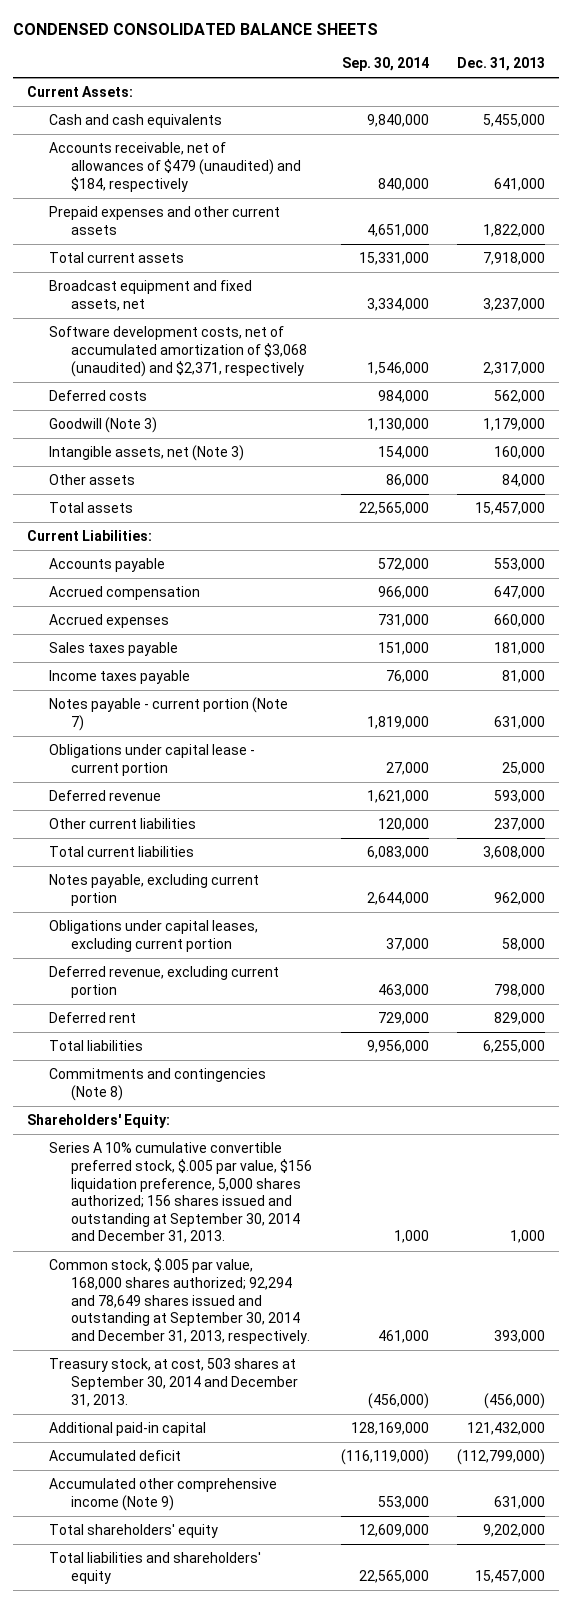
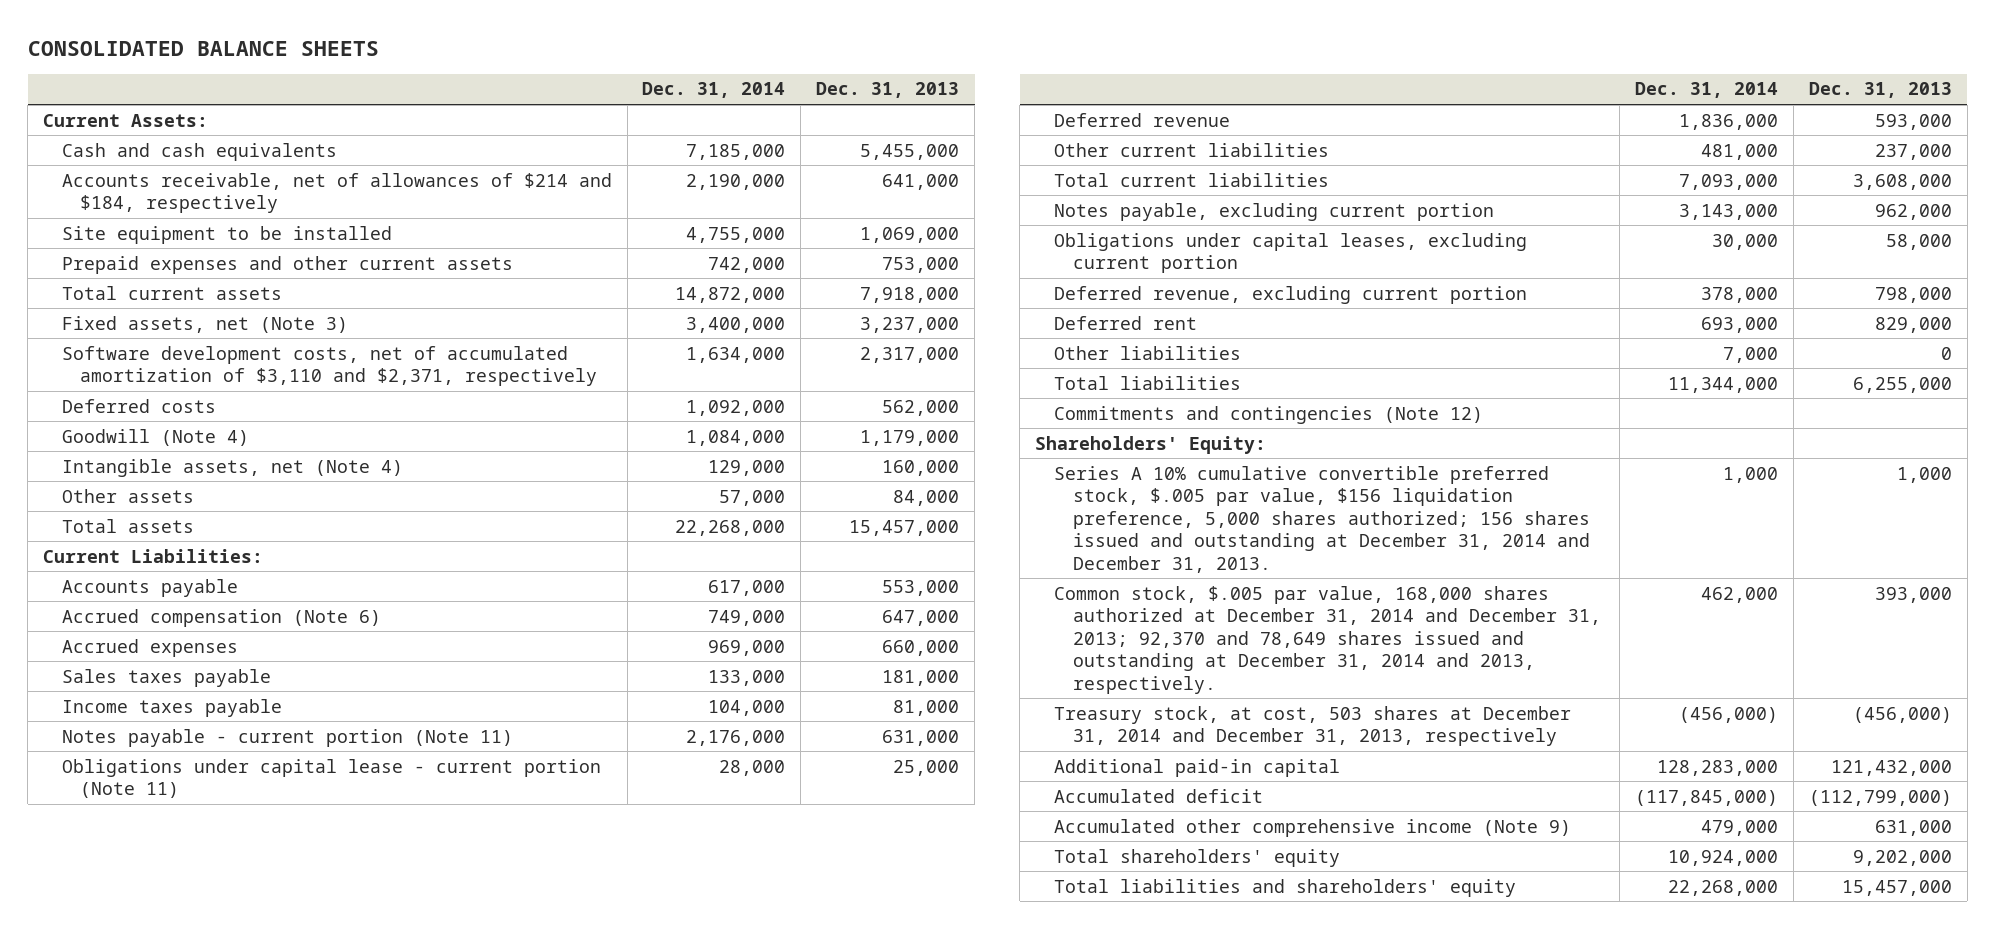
[13,23,379,36] CONDENSED CONSOLIDATED BALANCE SHEETS -> [27,40,379,56] CONSOLIDATED BALANCE SHEETS
[341,57,429,72] Sep. 30, 2014 -> none
none -> [642,82,786,99] Dec. 31, 2014
[49,142,302,192] Accounts receivable, net of allowances of $479 (unaudited) and $184, respectively -> [61,172,612,214] Accounts receivable, net of allowances of $214 and $184, respectively
none -> [61,225,392,244] Site equipment to be installed
[482,223,545,237] 1,822,000 -> [882,256,960,273] 753,000
[49,280,253,311] Broadcast equipment and fixed assets, net -> [61,315,348,333] Fixed assets, net (Note 3)
[49,326,308,377] Software development costs, net of accumulated amortization of $3,068 (unaudited) and $2,371, respectively -> [61,345,598,387] Software development costs, net of accumulated amortization of $3,110 and $2,371, respectively
[49,417,158,434] Goodwill (Note 3) -> [61,428,249,446] Goodwill (Note 4)
[49,445,245,462] Intangible assets, net (Note 3) -> [61,458,403,477] Intangible assets, net (Note 4)
[49,586,201,601] Accrued compensation -> [61,608,381,627] Accrued compensation (Note 6)
[49,697,289,731] Notes payable - current portion (Note 7) -> [61,728,513,747] Notes payable - current portion (Note 11)
[49,744,256,776] Obligations under capital lease - current portion -> [61,758,601,799] Obligations under capital lease - current portion (Note 11)
none -> [1054,345,1242,360] Other liabilities
[49,1068,267,1101] Commitments and contingencies (Note 8) -> [1054,405,1484,424] Commitments and contingencies (Note 12)
[49,1142,313,1244] Series A 10% cumulative convertible preferred stock, $.005 par value, $156 liquidation preference, 5,000 shares authorized; 156 shares issued and outstanding at September 30, 2014 and December 31, 2013. -> [1054,465,1590,573] Series A 10% cumulative convertible preferred stock, $.005 par value, $156 liquidation preference, 5,000 shares authorized; 156 shares issued and outstanding at December 31, 2014 and December 31, 2013.
[49,1258,311,1344] Common stock, $.005 par value, 168,000 shares authorized; 92,294 and 78,649 shares issued and outstanding at September 30, 2014 and December 31, 2013, respectively. -> [1054,585,1601,694] Common stock, $.005 par value, 168,000 shares authorized at December 31, 2014 and December 31, 2013; 92,370 and 78,649 shares issued and outstanding at December 31, 2014 and 2013, respectively.
[49,1358,299,1407] Treasury stock, at cost, 503 shares at September 30, 2014 and December 31, 2013. -> [1054,705,1572,747] Treasury stock, at cost, 503 shares at December 31, 2014 and December 31, 2013, respectively

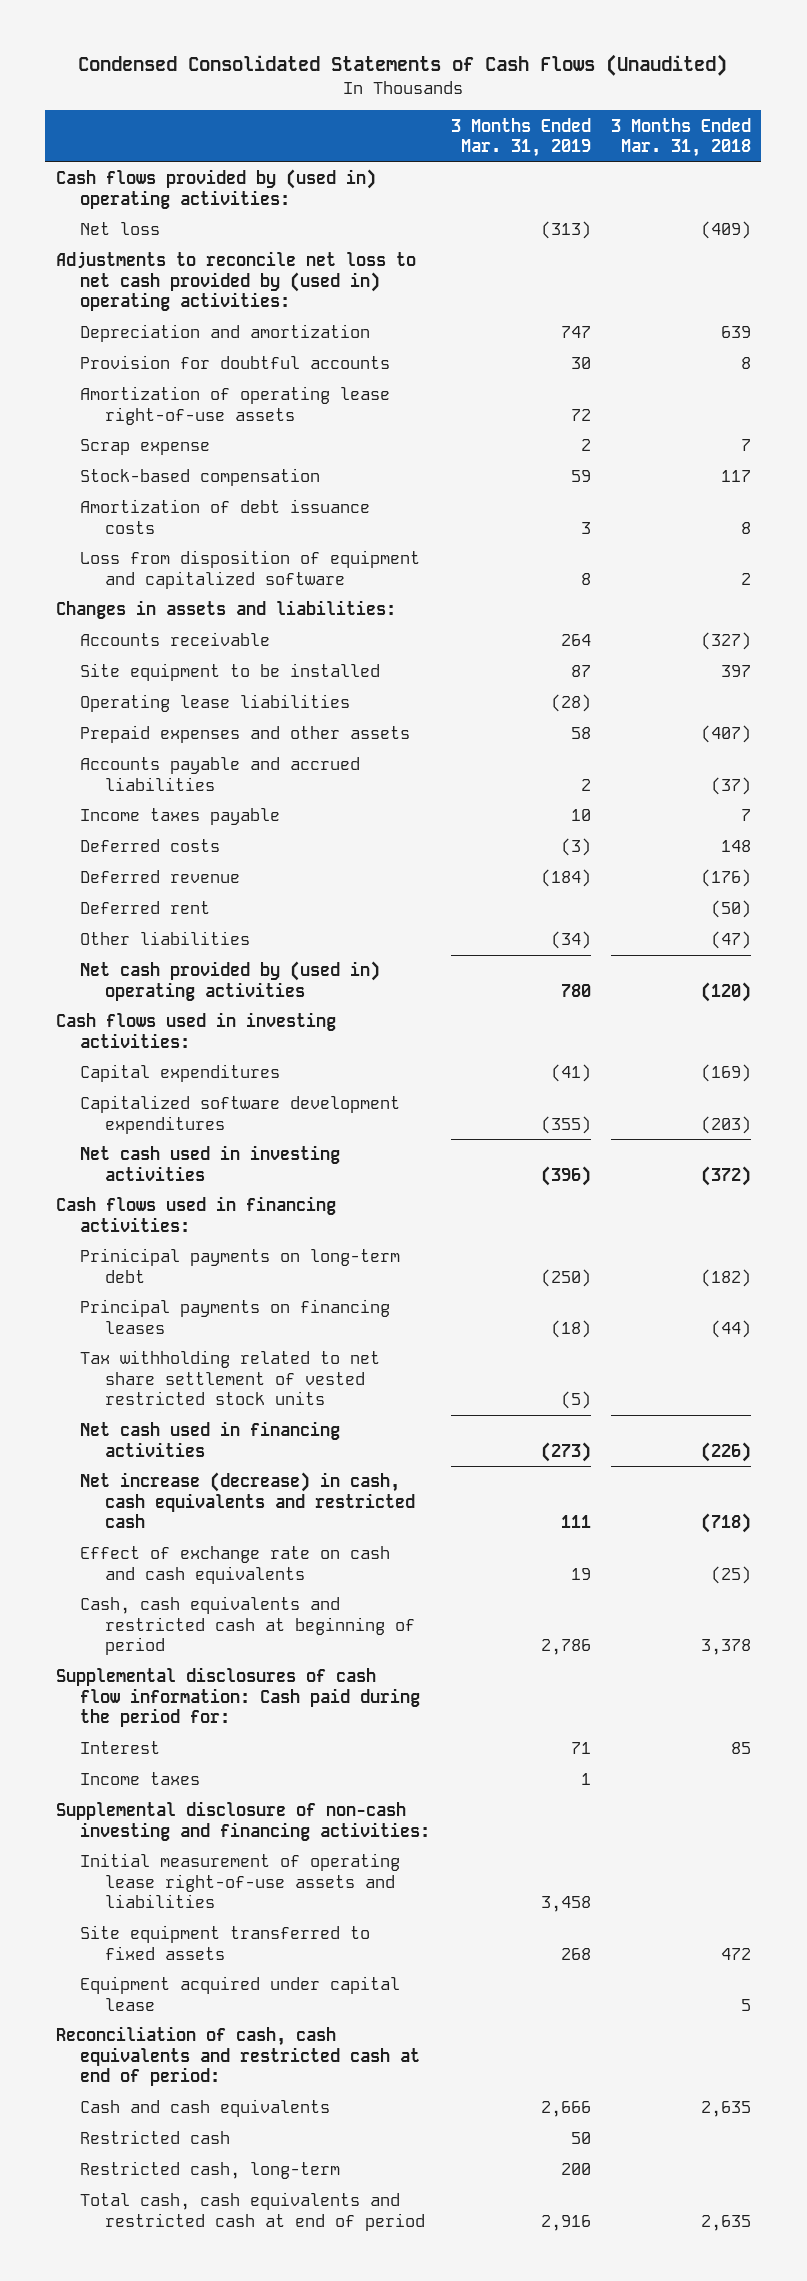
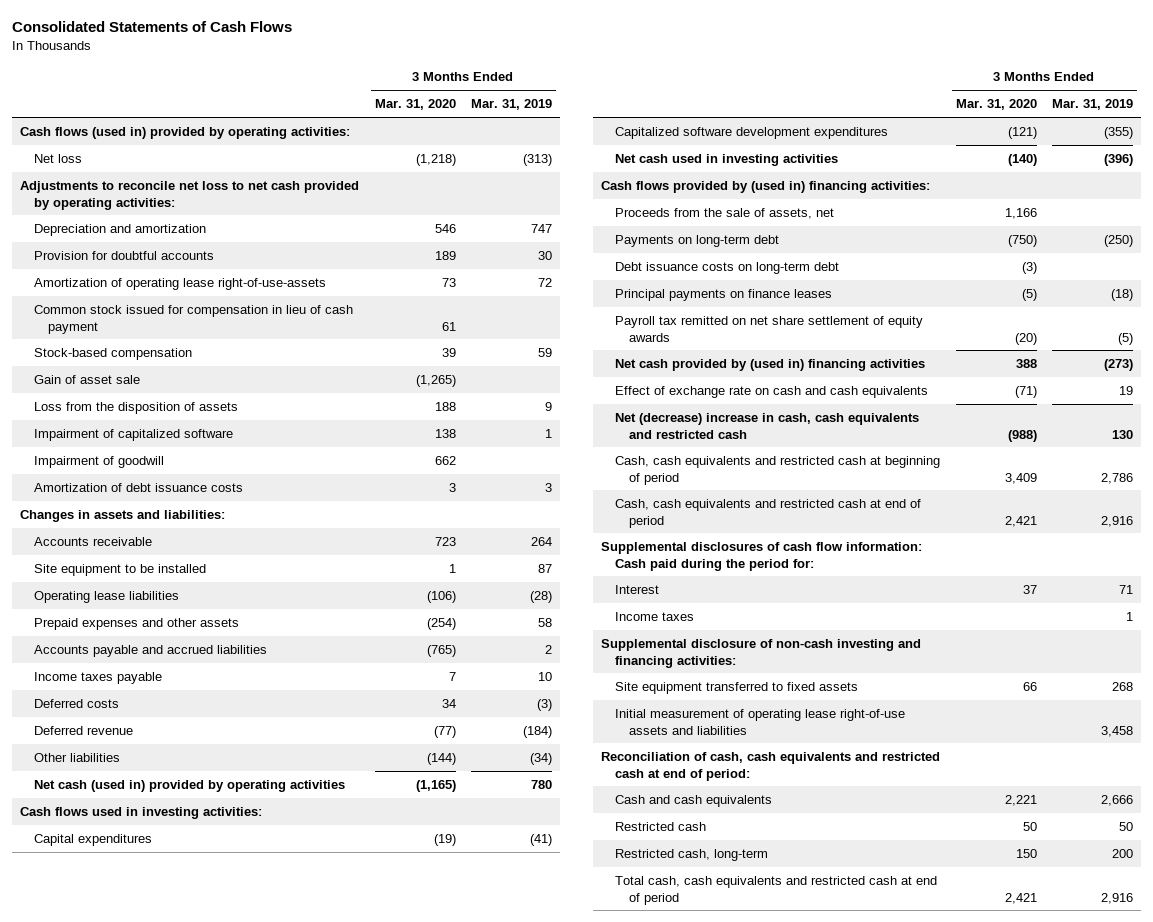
[78,54,728,77] Condensed Consolidated Statements of Cash Flows (Unaudited) -> [11,21,292,33] Consolidated Statements of Cash Flows
[611,117,752,158] 3 Months Ended Mar. 31, 2018 -> none
none -> [374,99,456,111] Mar. 31, 2020
[55,169,376,209] Cash flows provided by (used in) operating activities: -> [19,126,350,139] Cash flows (used in) provided by operating activities:
[55,251,416,312] Adjustments to reconcile net loss to net cash provided by (used in) operating activities: -> [19,180,359,210] Adjustments to reconcile net loss to net cash provided by operating activities:
[80,439,211,456] Scrap expense -> none
[80,386,391,425] Amortization of operating lease right-of-use assets -> [34,277,327,290] Amortization of operating lease right-of-use-assets
none -> [34,304,354,334] Common stock issued for compensation in lieu of cash payment
none -> [34,374,141,384] Gain of asset sale
none -> [34,401,239,414] Loss from the disposition of assets
none -> [34,428,234,441] Impairment of capitalized software
none -> [34,455,165,468] Impairment of goodwill
[80,550,421,589] Loss from disposition of equipment and capitalized software -> none
[80,901,211,915] Deferred rent -> none
[80,961,381,1001] Net cash provided by (used in) operating activities -> [34,779,346,792] Net cash (used in) provided by operating activities
[80,1350,381,1406] Tax withholding related to net share settlement of vested restricted stock units -> none
[80,1472,416,1529] Net increase (decrease) in cash, cash equivalents and restricted cash -> none
[55,1196,336,1232] Cash flows used in financing activities: -> [600,180,930,193] Cash flows provided by (used in) financing activities:
none -> [614,207,834,219] Proceeds from the sale of assets, net
[80,1248,401,1283] Prinicipal payments on long-term debt -> [614,234,779,247] Payments on long-term debt
none -> [614,261,839,274] Debt issuance costs on long-term debt
[80,1299,391,1334] Principal payments on financing leases -> [614,288,832,301] Principal payments on finance leases
none -> [614,315,923,342] Payroll tax remitted on net share settlement of equity awards
[80,1421,341,1457] Net cash used in financing activities -> [614,358,925,371] Net cash provided by (used in) financing activities
none -> [614,412,919,439] Net (decrease) increase in cash, cash equivalents and restricted cash
none -> [614,498,921,528] Cash, cash equivalents and restricted cash at end of period
[80,1976,401,2011] Equipment acquired under capital lease -> none
[80,1853,401,1909] Initial measurement of operating lease right-of-use assets and liabilities -> [614,708,905,735] Initial measurement of operating lease right-of-use assets and liabilities

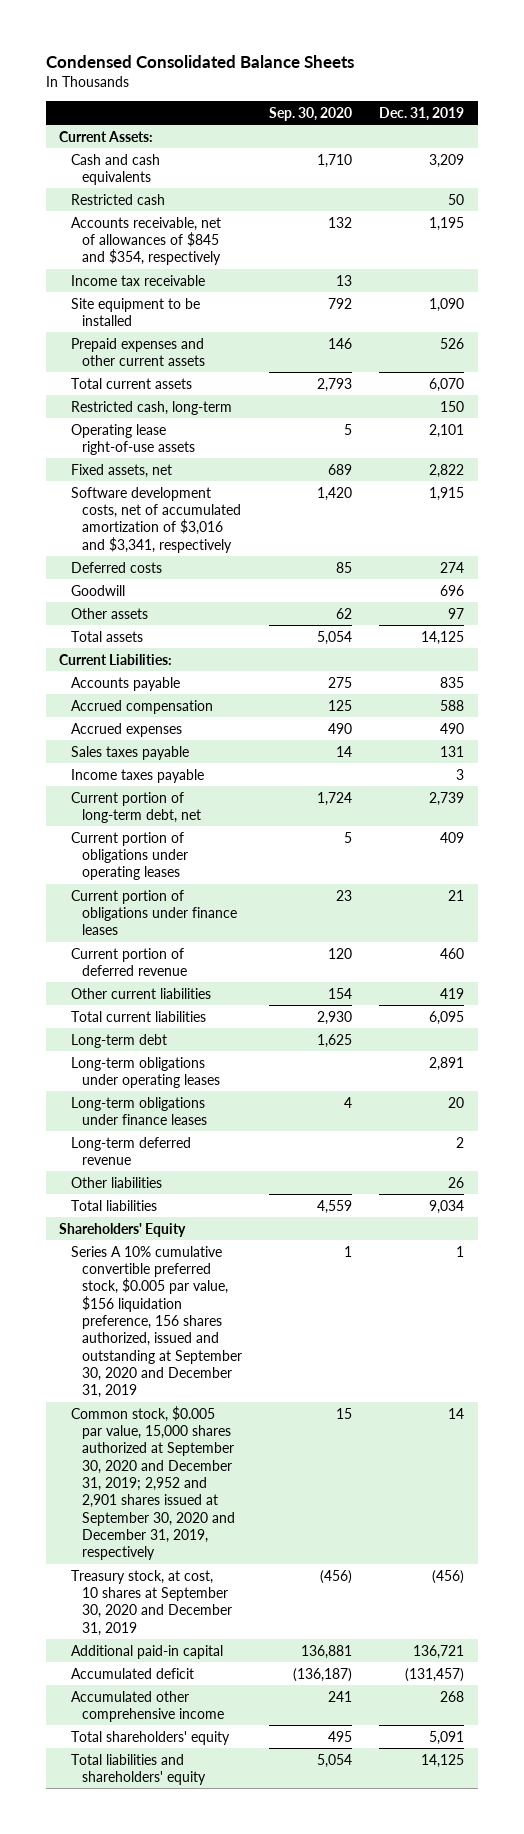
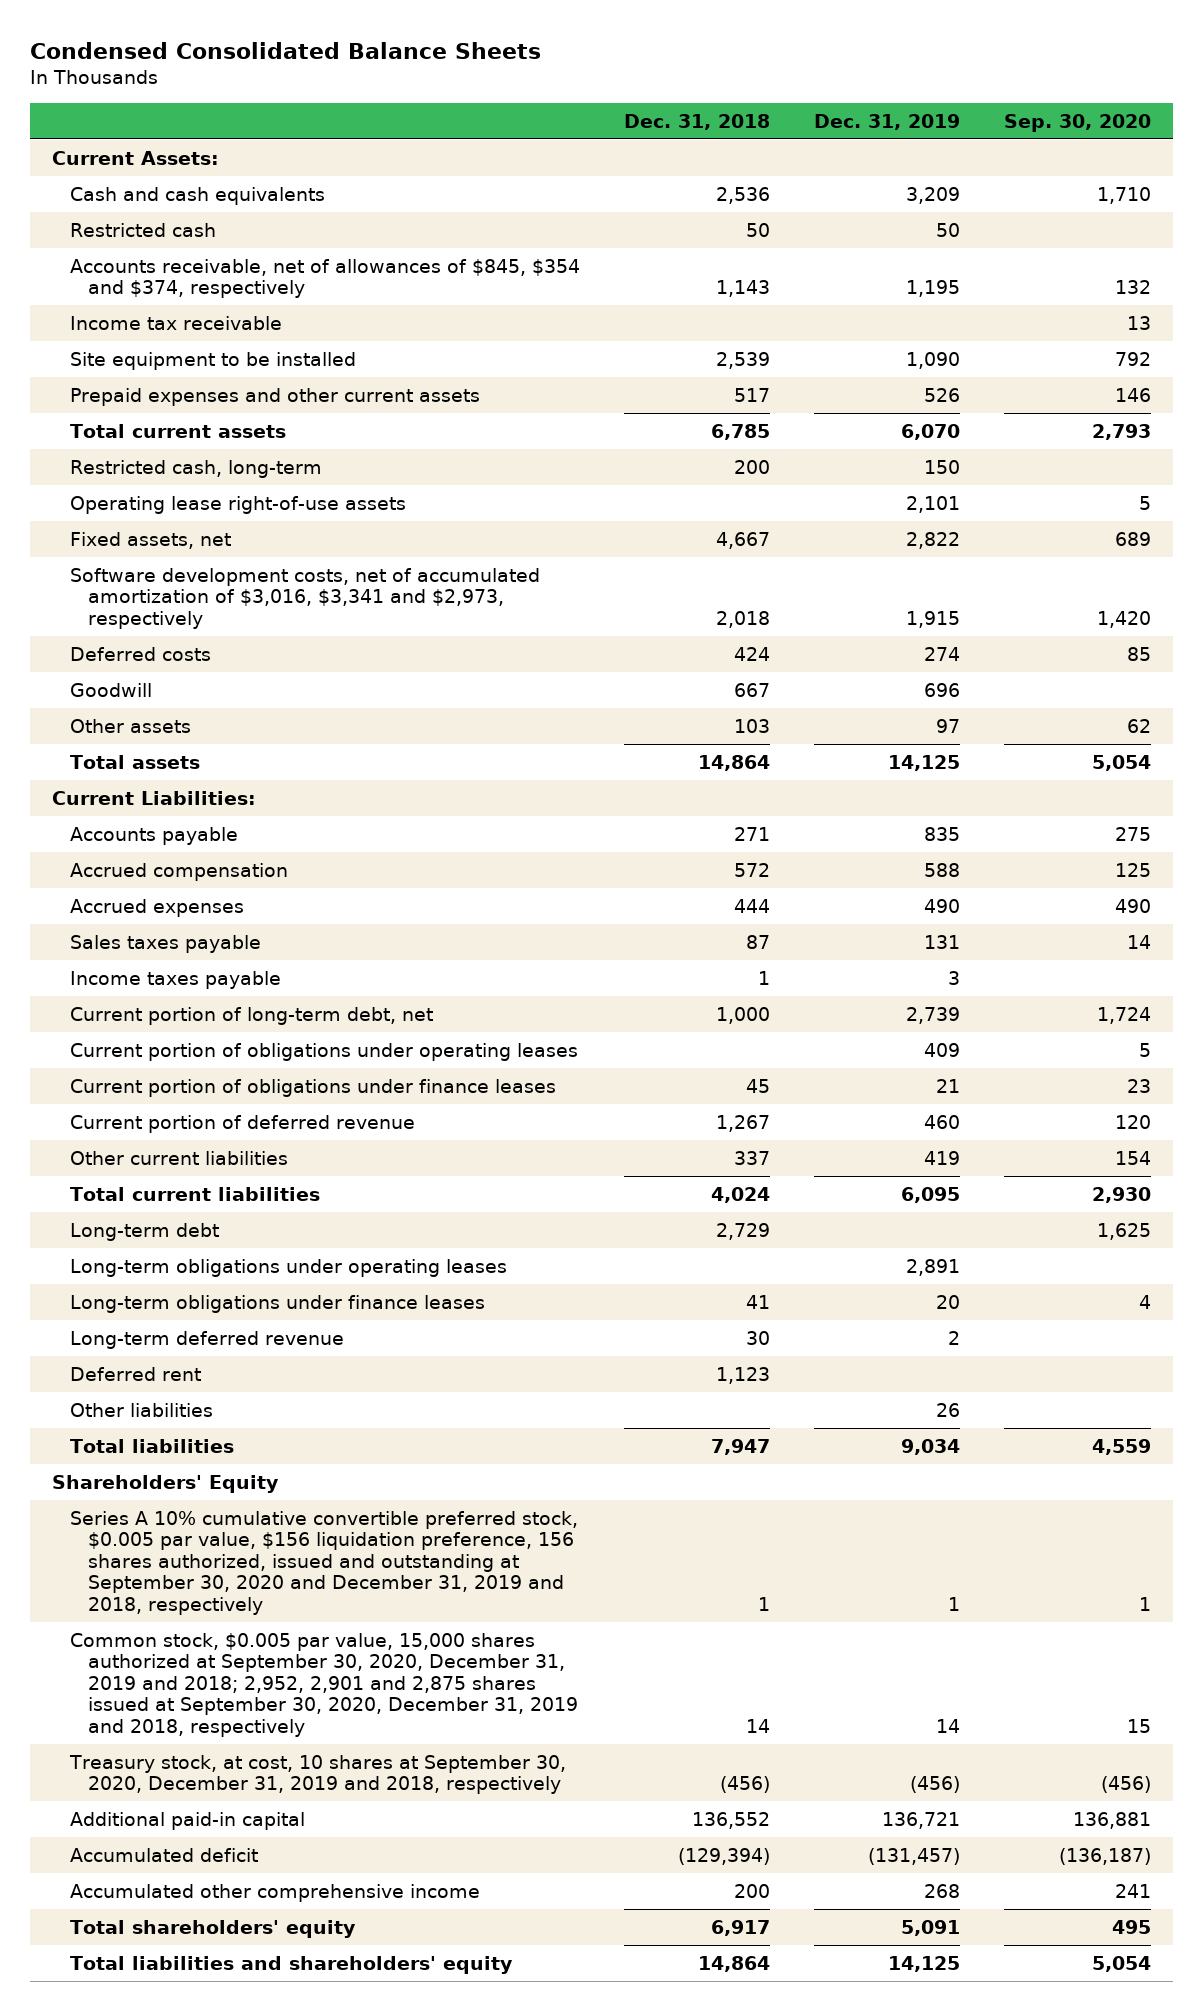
none -> [624,113,771,130] Dec. 31, 2018
[70,216,222,266] Accounts receivable, net of allowances of $845 and $354, respectively -> [70,258,581,299] Accounts receivable, net of allowances of $845, $354 and $374, respectively
[70,486,242,553] Software development costs, net of accumulated amortization of $3,016 and $3,341, respectively -> [70,567,541,629] Software development costs, net of accumulated amortization of $3,016, $3,341 and $2,973, respectively
none -> [70,1366,202,1381] Deferred rent
[70,1245,243,1399] Series A 10% cumulative convertible preferred stock, $0.005 par value, $156 liquidation preference, 156 shares authorized, issued and outstanding at September 30, 2020 and December 31, 2019 -> [70,1510,579,1615] Series A 10% cumulative convertible preferred stock, $0.005 par value, $156 liquidation preference, 156 shares authorized, issued and outstanding at September 30, 2020 and December 31, 2019 and 2018, respectively
[70,1405,236,1561] Common stock, $0.005 par value, 15,000 shares authorized at September 30, 2020 and December 31, 2019; 2,952 and 2,901 shares issued at September 30, 2020 and December 31, 2019, respectively -> [70,1632,579,1737] Common stock, $0.005 par value, 15,000 shares authorized at September 30, 2020, December 31, 2019 and 2018; 2,952, 2,901 and 2,875 shares issued at September 30, 2020, December 31, 2019 and 2018, respectively
[70,1569,233,1636] Treasury stock, at cost, 10 shares at September 30, 2020 and December 31, 2019 -> [69,1754,567,1795] Treasury stock, at cost, 10 shares at September 30, 2020, December 31, 2019 and 2018, respectively

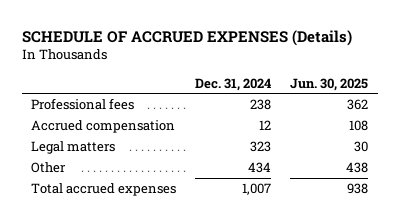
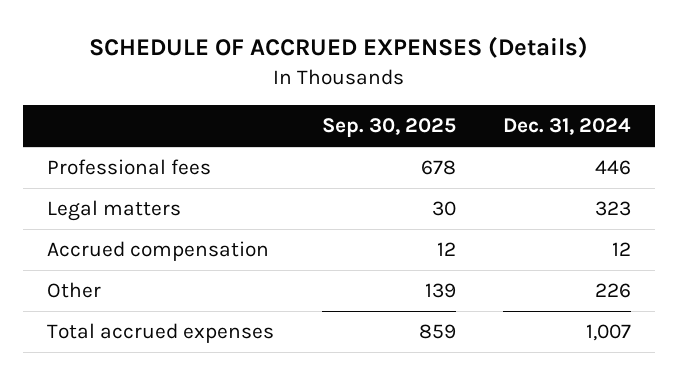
[290,77,369,91] Jun. 30, 2025 -> none
none -> [321,118,456,138] Sep. 30, 2025
[250,98,272,110] 238 -> [595,160,632,176] 446
[31,119,176,133] Accrued compensation -> [46,241,269,262] Accrued compensation
[248,161,272,173] 434 -> [595,283,632,299] 226

